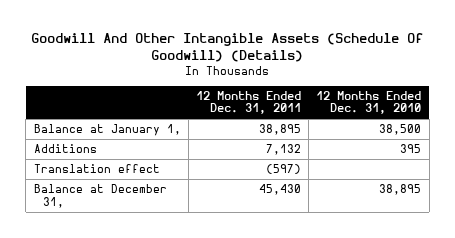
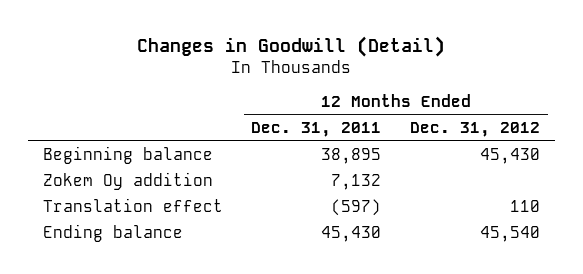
[31,32,424,62] Goodwill And Other Intangible Assets (Schedule Of Goodwill) (Details) -> [137,36,446,58] Changes in Goodwill (Detail)
[316,90,422,115] 12 Months Ended Dec. 31, 2010 -> none
none -> [410,122,541,138] Dec. 31, 2012
[33,124,181,137] Balance at January 1, -> [42,146,213,165] Beginning balance
[33,144,97,154] Additions -> [42,172,213,191] Zokem Oy addition
[33,184,167,208] Balance at December 31, -> [42,224,183,243] Ending balance

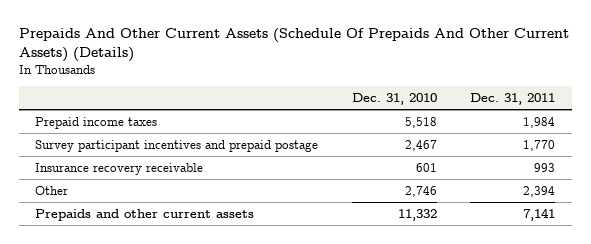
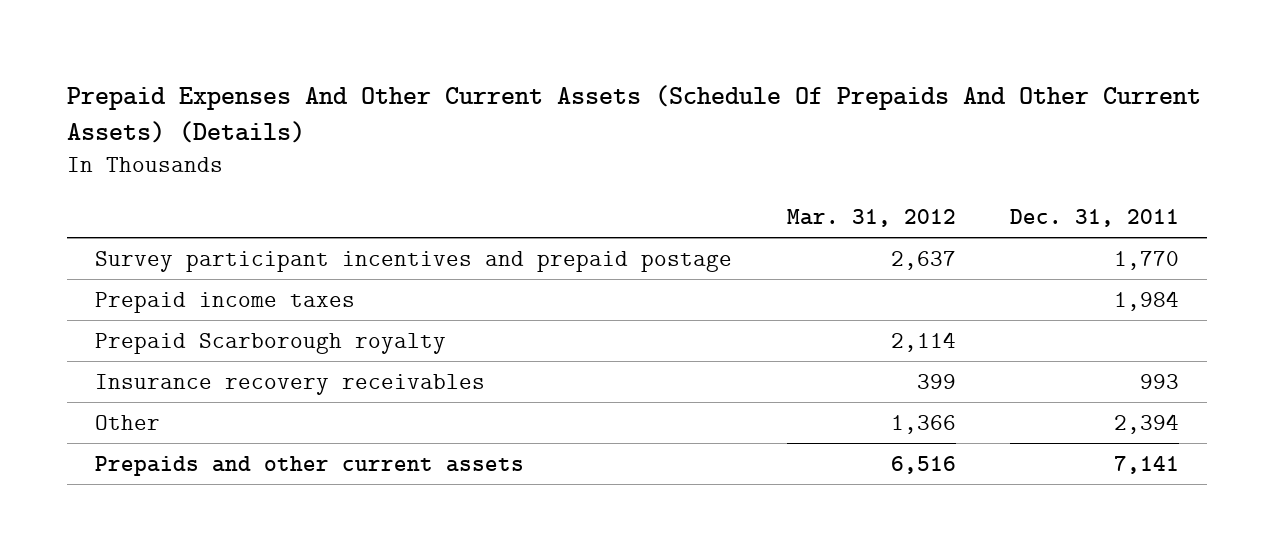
[18,27,569,62] Prepaids And Other Current Assets (Schedule Of Prepaids And Other Current Assets) (Details) -> [67,84,1202,144] Prepaid Expenses And Other Current Assets (Schedule Of Prepaids And Other Current Assets) (Details)
[351,92,437,105] Dec. 31, 2010 -> none
none -> [786,208,956,227] Mar. 31, 2012
[35,116,158,129] Prepaid income taxes -> [94,291,355,313] Prepaid income taxes
none -> [94,332,446,354] Prepaid Scarborough royalty
[35,162,204,175] Insurance recovery receivable -> [94,373,485,395] Insurance recovery receivables

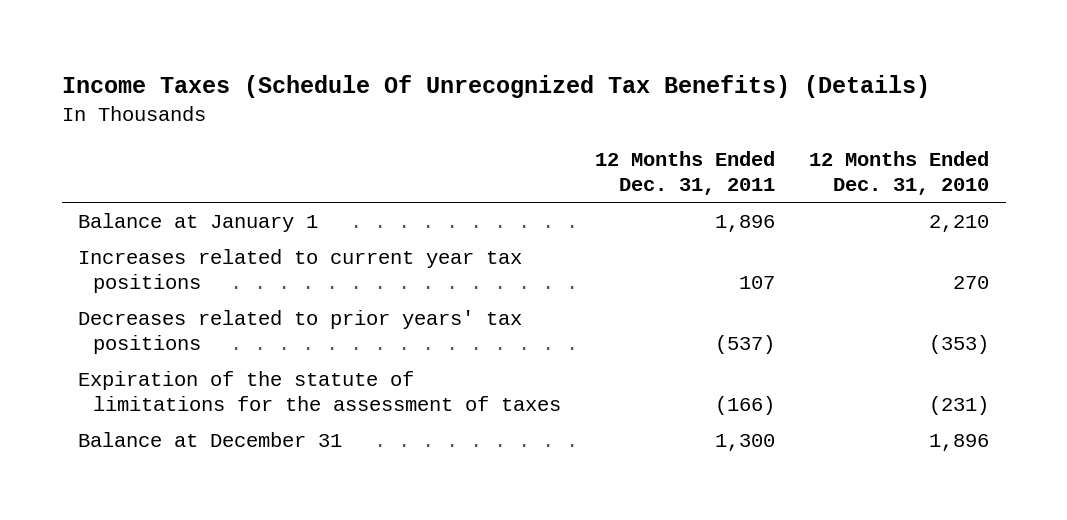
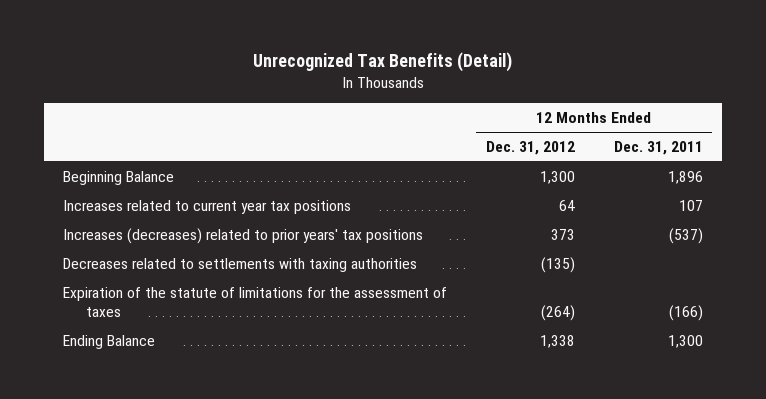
[61,75,930,99] Income Taxes (Schedule Of Unrecognized Tax Benefits) (Details) -> [252,52,512,73] Unrecognized Tax Benefits (Detail)
[808,150,989,195] 12 Months Ended Dec. 31, 2010 -> none
none -> [485,140,575,155] Dec. 31, 2012
[78,212,319,232] Balance at January 1 -> [63,170,175,185] Beginning Balance
[78,309,523,354] Decreases related to prior years' tax positions -> [63,227,424,244] Increases (decreases) related to prior years' tax positions
none -> [63,257,418,272] Decreases related to settlements with taxing authorities
[78,431,343,447] Balance at December 31 -> [63,334,156,349] Ending Balance

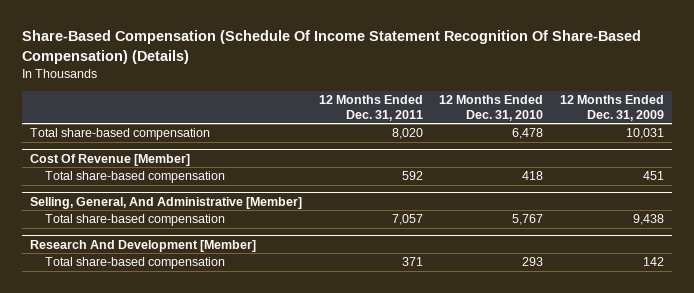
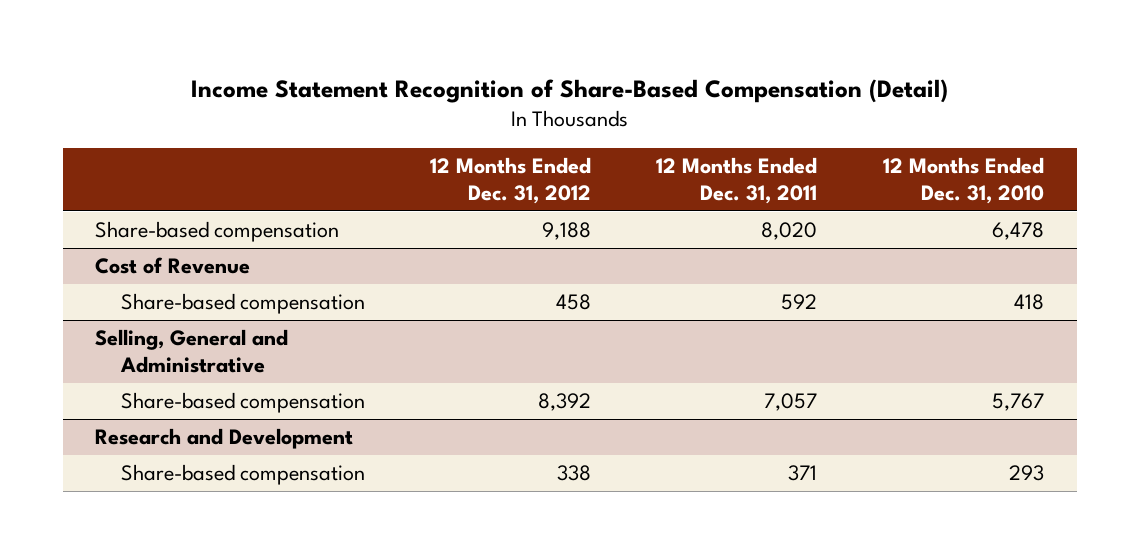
[21,30,641,64] Share-Based Compensation (Schedule Of Income Statement Recognition Of Share-Based Compensation) (Details) -> [190,78,948,103] Income Statement Recognition of Share-Based Compensation (Detail)
[559,95,664,121] 12 Months Ended Dec. 31, 2009 -> none
none -> [430,157,592,204] 12 Months Ended Dec. 31, 2012
[29,128,210,141] Total share-based compensation -> [95,221,340,243] Share-based compensation
[29,153,190,166] Cost Of Revenue [Member] -> [95,257,251,275] Cost of Revenue
[45,171,226,184] Total share-based compensation -> [120,293,365,315] Share-based compensation
[29,196,302,209] Selling, General, And Administrative [Member] -> [95,329,289,374] Selling, General and Administrative
[45,214,226,227] Total share-based compensation -> [120,392,365,414] Share-based compensation
[29,239,256,252] Research And Development [Member] -> [95,428,354,450] Research and Development
[45,257,226,270] Total share-based compensation -> [120,464,365,486] Share-based compensation

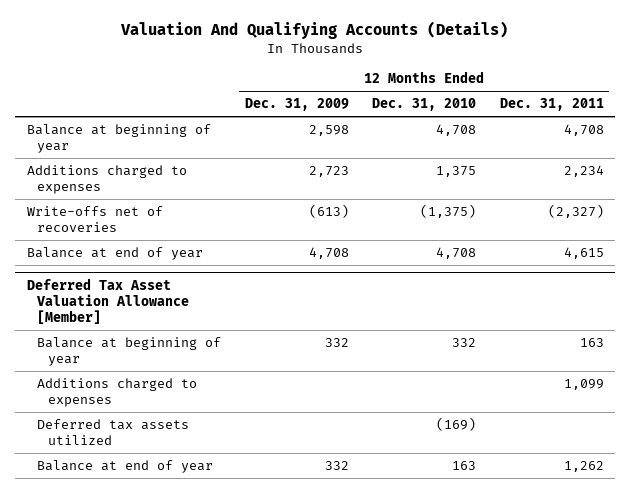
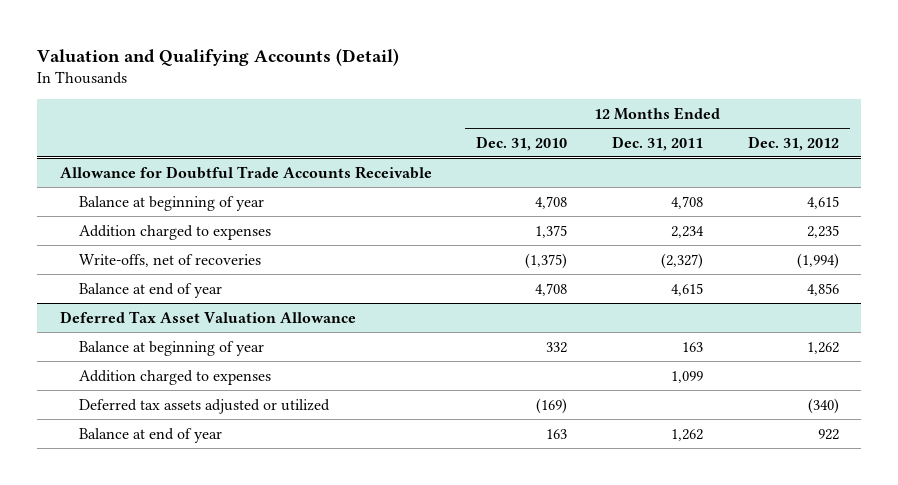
[121,21,509,40] Valuation And Qualifying Accounts (Details) -> [37,47,400,66] Valuation and Qualifying Accounts (Detail)
[244,98,349,112] Dec. 31, 2009 -> none
none -> [747,135,839,151] Dec. 31, 2012
none -> [59,165,432,179] Allowance for Doubtful Trade Accounts Receivable
[26,165,187,195] Additions charged to expenses -> [79,224,272,240] Addition charged to expenses
[26,206,163,233] Write-offs net of recoveries -> [79,253,262,267] Write-offs, net of recoveries
[26,278,190,324] Deferred Tax Asset Valuation Allowance [Member] -> [59,310,356,323] Deferred Tax Asset Valuation Allowance
[37,378,198,408] Additions charged to expenses -> [79,369,272,385] Addition charged to expenses
[37,419,190,446] Deferred tax assets utilized -> [79,398,331,414] Deferred tax assets adjusted or utilized

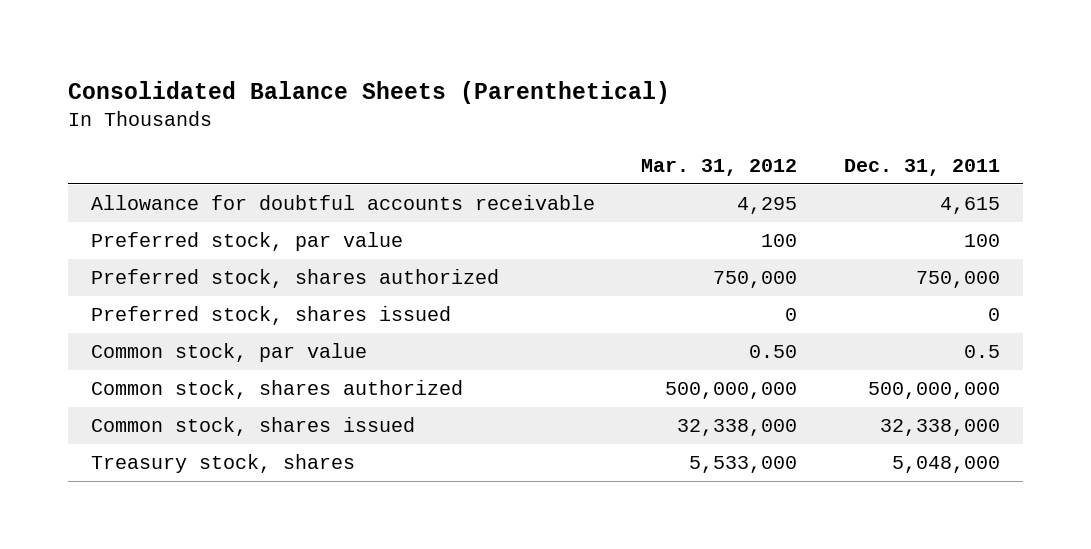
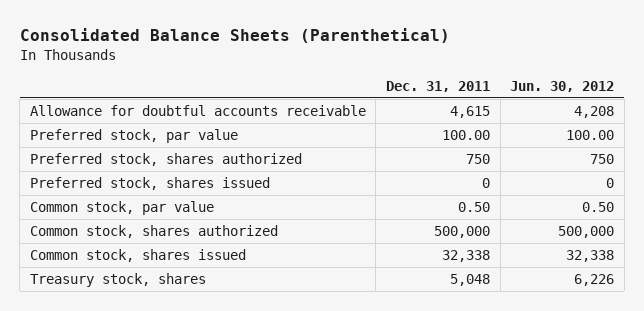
[641,158,798,176] Mar. 31, 2012 -> none
none -> [510,81,615,93] Jun. 30, 2012
[963,234,1000,248] 100 -> [442,129,491,140] 100.00
[915,271,1000,289] 750,000 -> [466,153,491,164] 750
[963,345,1000,359] 0.5 -> [458,201,491,212] 0.50
[867,382,1000,400] 500,000,000 -> [434,225,491,238] 500,000
[879,419,1000,437] 32,338,000 -> [442,249,491,262] 32,338
[891,456,1000,474] 5,048,000 -> [450,273,491,286] 5,048

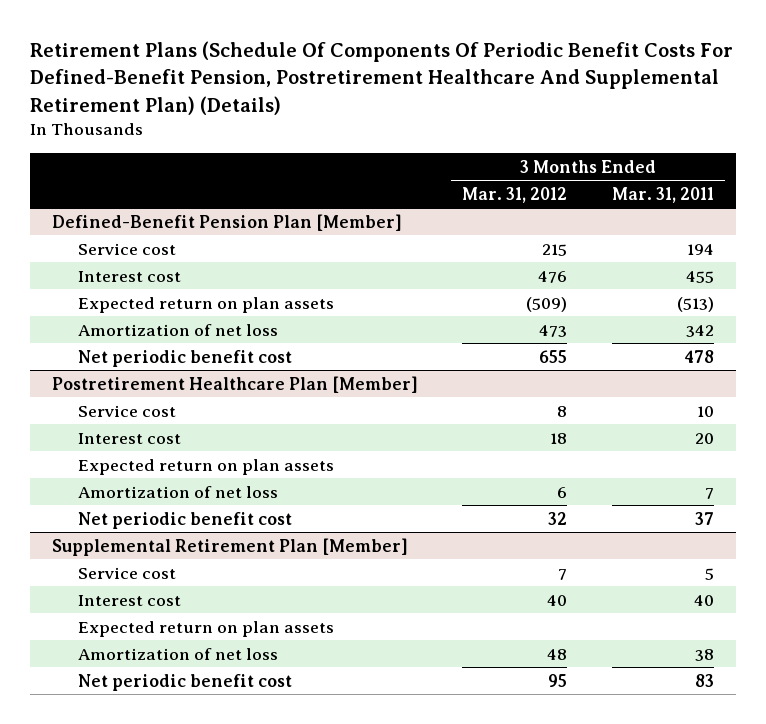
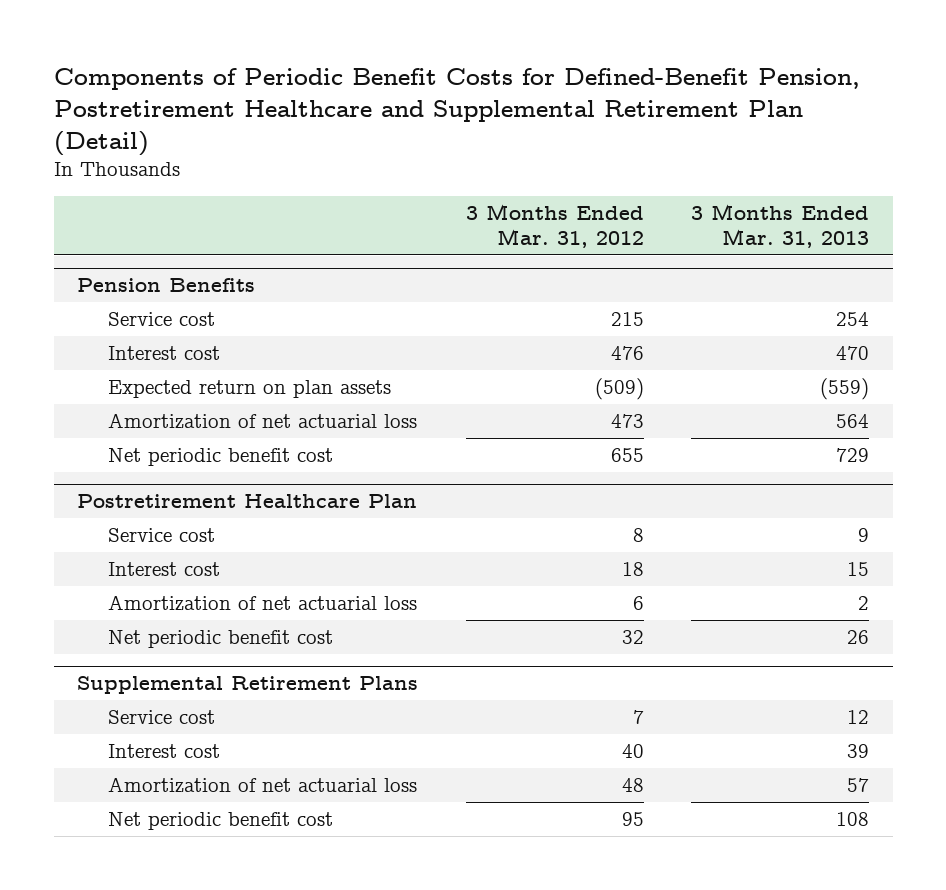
[29,41,733,115] Retirement Plans (Schedule Of Components Of Periodic Benefit Costs For Defined-Benefit Pension, Postretirement Healthcare And Supplemental Retirement Plan) (Details) -> [53,68,860,156] Components of Periodic Benefit Costs for Defined-Benefit Pension, Postretirement Healthcare and Supplemental Retirement Plan (Detail)
[611,186,714,203] Mar. 31, 2011 -> none
none -> [691,204,870,248] 3 Months Ended Mar. 31, 2013
[52,213,403,231] Defined-Benefit Pension Plan [Member] -> none
none -> [77,278,256,293] Pension Benefits
[78,323,279,336] Amortization of net loss -> [107,412,417,429] Amortization of net actuarial loss
[52,375,419,393] Postretirement Healthcare Plan [Member] -> [77,494,418,509] Postretirement Healthcare Plan
[78,458,335,475] Expected return on plan assets -> none
[78,485,279,498] Amortization of net loss -> [107,594,417,611] Amortization of net actuarial loss
[52,537,409,556] Supplemental Retirement Plan [Member] -> [77,676,419,695] Supplemental Retirement Plans
[78,620,335,637] Expected return on plan assets -> none
[78,647,279,660] Amortization of net loss -> [107,776,417,793] Amortization of net actuarial loss

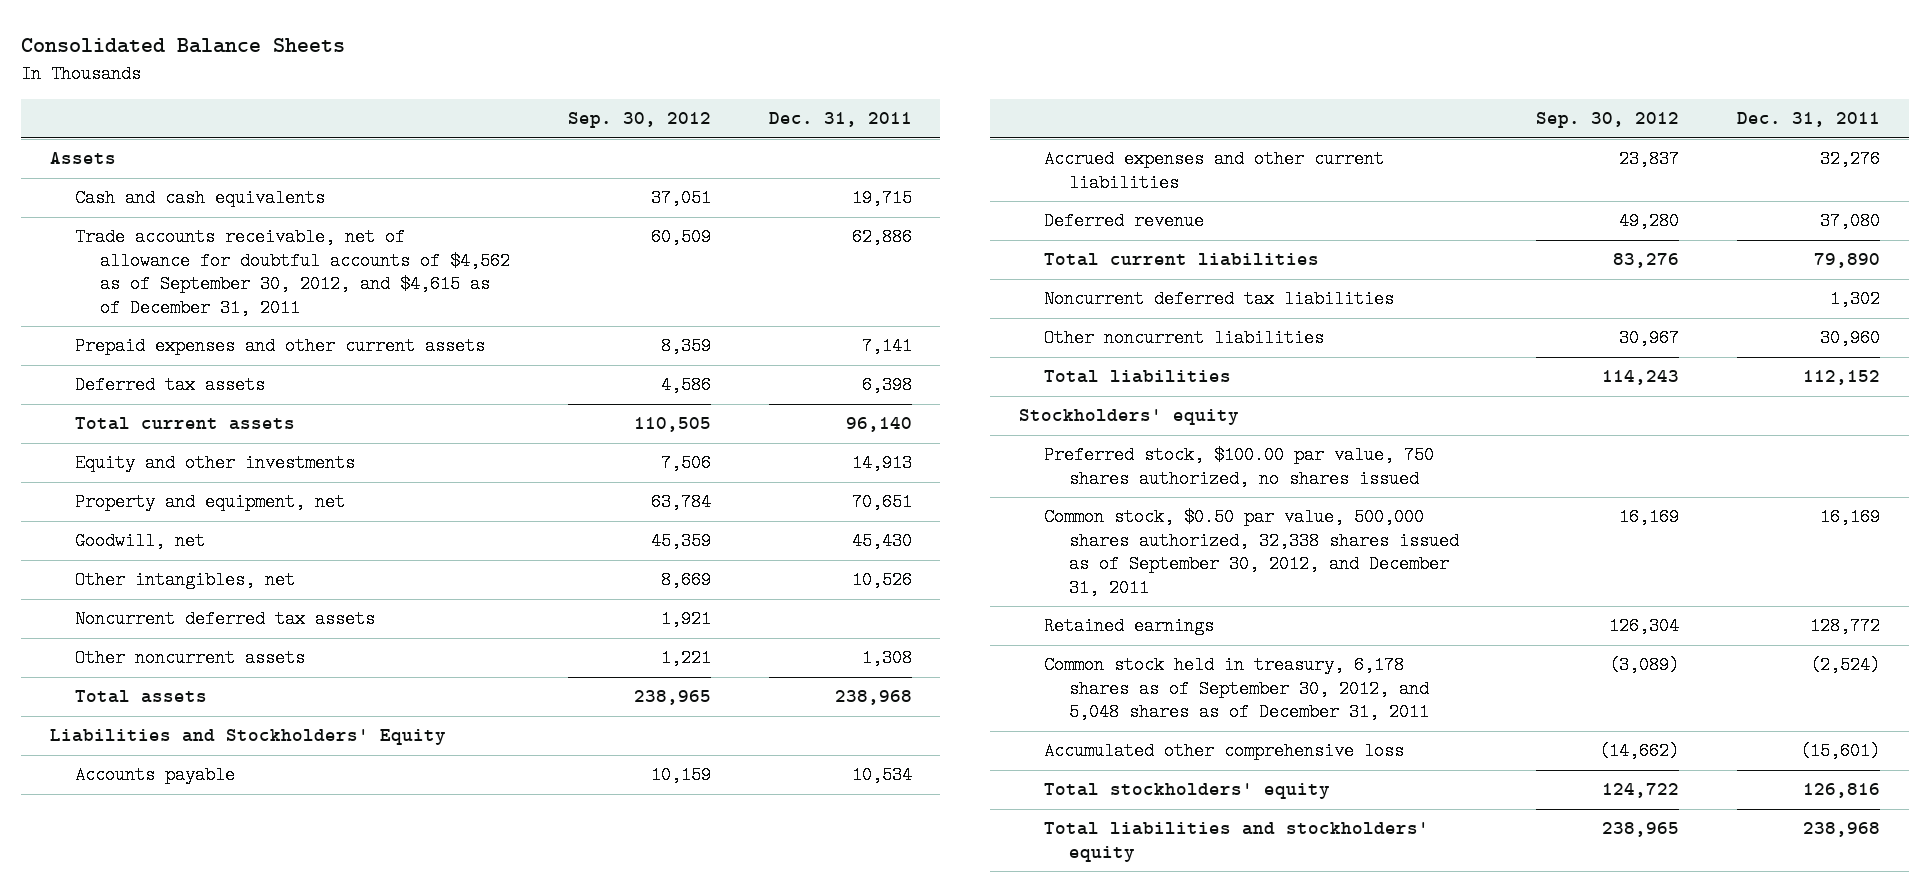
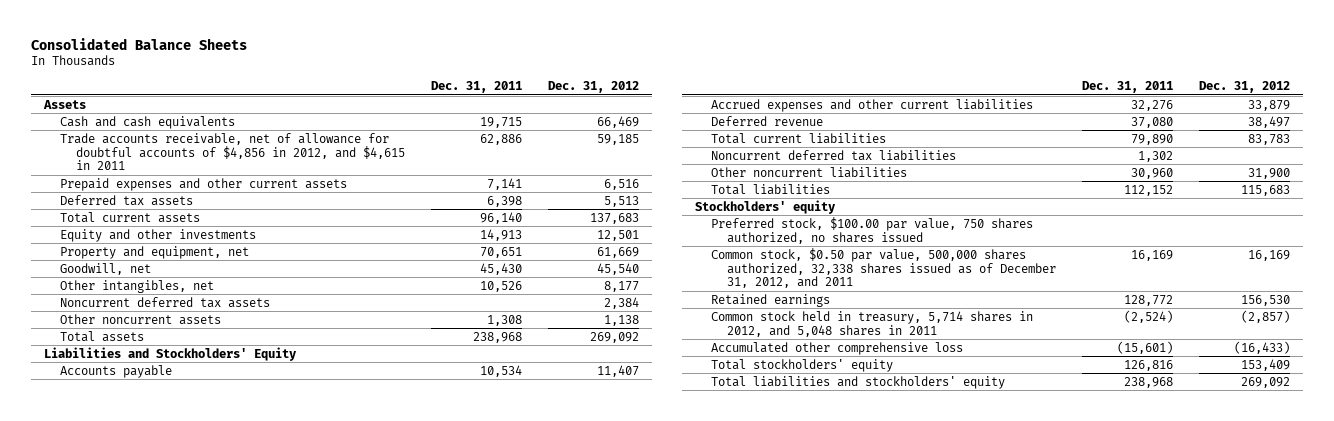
[567,112,711,129] Sep. 30, 2012 -> none
none -> [548,81,640,94] Dec. 31, 2012
[75,228,511,317] Trade accounts receivable, net of allowance for doubtful accounts of $4,562 as of September 30, 2012, and $4,615 as of December 31, 2011 -> [60,132,406,171] Trade accounts receivable, net of allowance for doubtful accounts of $4,856 in 2012, and $4,615 in 2011
[1043,508,1459,597] Common stock, $0.50 par value, 500,000 shares authorized, 32,338 shares issued as of September 30, 2012, and December 31, 2011 -> [710,247,1056,289] Common stock, $0.50 par value, 500,000 shares authorized, 32,338 shares issued as of December 31, 2012, and 2011
[1043,656,1429,722] Common stock held in treasury, 6,178 shares as of September 30, 2012, and 5,048 shares as of December 31, 2011 -> [710,310,1033,337] Common stock held in treasury, 5,714 shares in 2012, and 5,048 shares in 2011

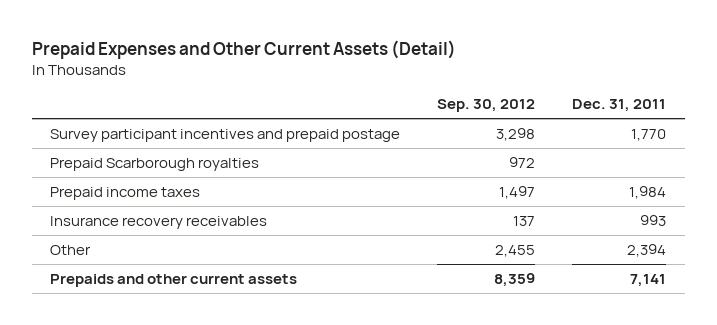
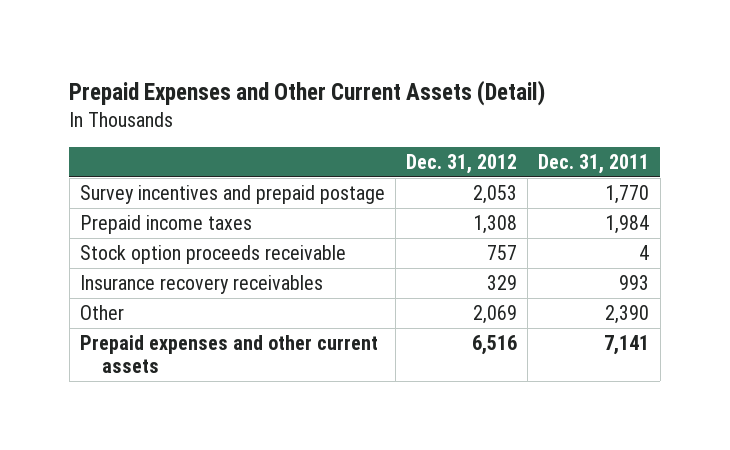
[437,99,536,113] Sep. 30, 2012 -> none
none -> [406,154,518,175] Dec. 31, 2012
[50,157,260,171] Prepaid Scarborough royalties -> none
[50,128,401,142] Survey participant incentives and prepaid postage -> [80,184,386,204] Survey incentives and prepaid postage
none -> [80,244,347,264] Stock option proceeds receivable
[627,243,667,257] 2,394 -> [605,304,650,324] 2,390
[50,273,298,287] Prepaids and other current assets -> [80,334,379,373] Prepaid expenses and other current assets

